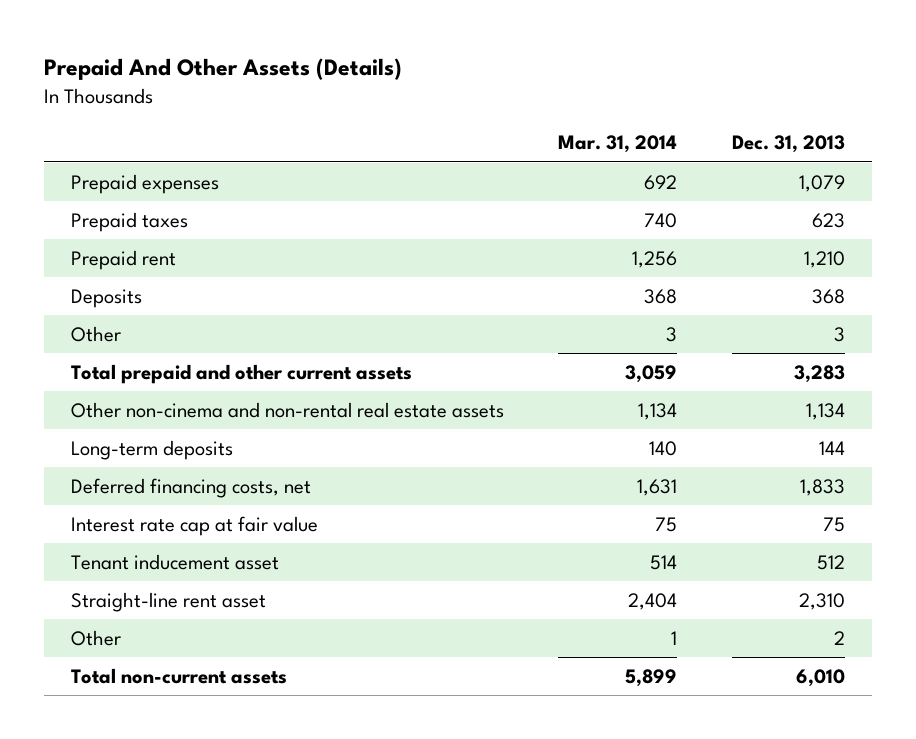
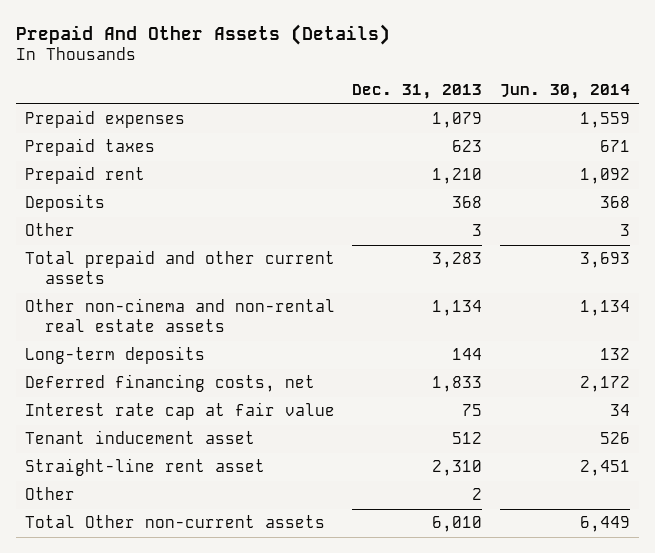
[558,135,678,154] Mar. 31, 2014 -> none
none -> [500,83,631,99] Jun. 30, 2014
[70,667,287,684] Total non-current assets -> [24,515,325,529] Total Other non-current assets

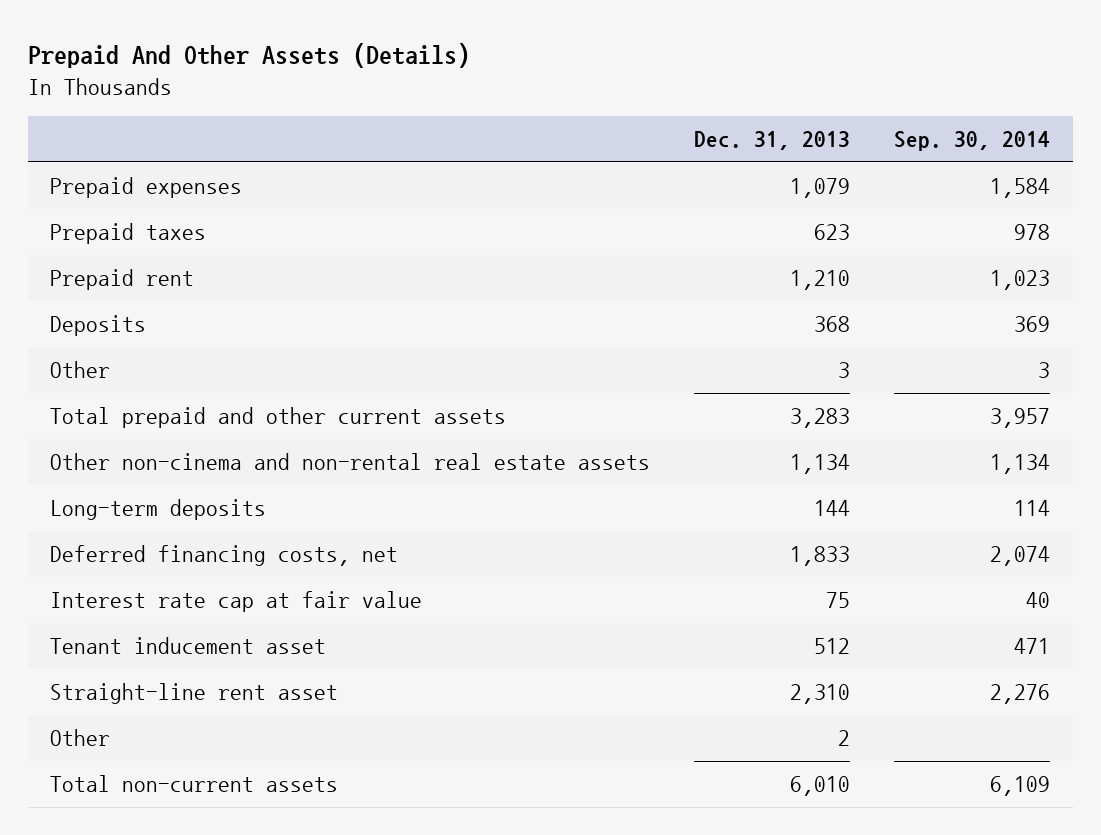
[500,83,631,99] Jun. 30, 2014 -> none
none -> [894,131,1051,152] Sep. 30, 2014
[24,515,325,529] Total Other non-current assets -> [50,775,339,793] Total non-current assets

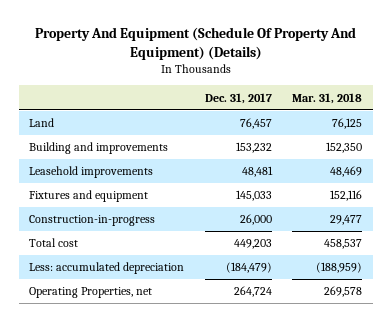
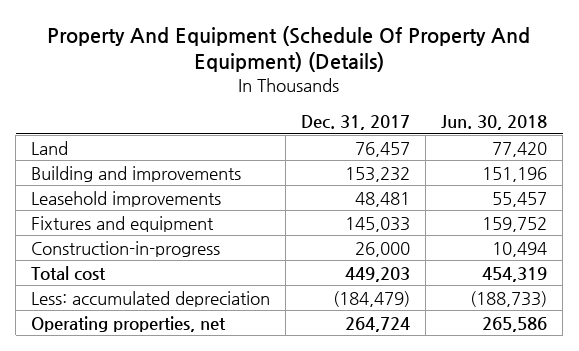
[292,92,363,104] Mar. 31, 2018 -> none
none -> [441,114,548,130] Jun. 30, 2018
[29,287,153,299] Operating Properties, net -> [31,315,227,332] Operating properties, net

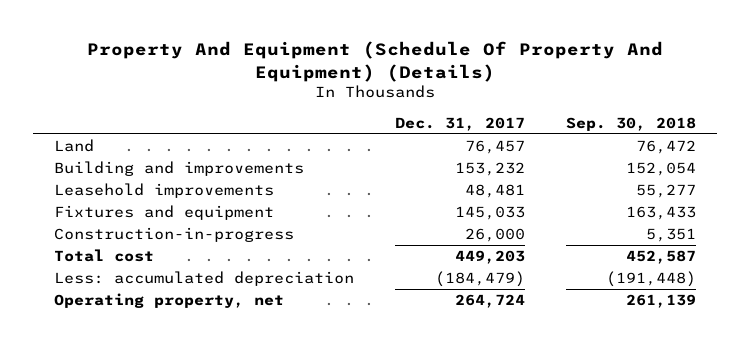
[441,114,548,130] Jun. 30, 2018 -> none
none -> [566,116,697,131] Sep. 30, 2018
[31,315,227,332] Operating properties, net -> [53,293,284,309] Operating property, net

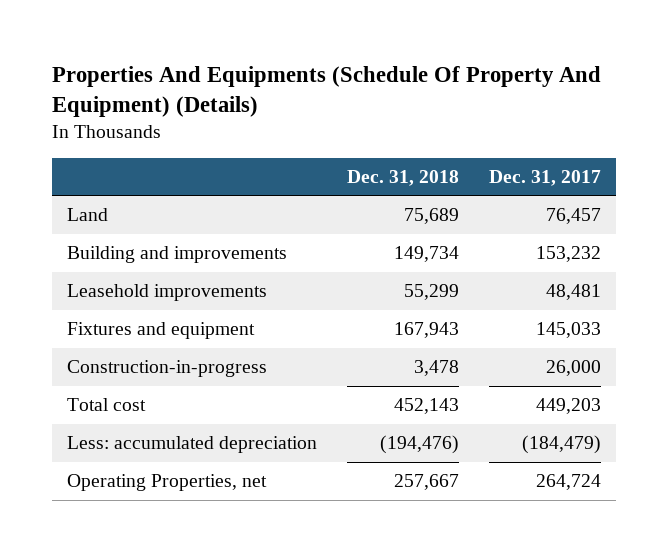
[86,41,663,82] Property And Equipment (Schedule Of Property And Equipment) (Details) -> [51,65,601,118] Properties And Equipments (Schedule Of Property And Equipment) (Details)
[566,116,697,131] Sep. 30, 2018 -> none
none -> [346,169,459,186] Dec. 31, 2018
[53,293,284,309] Operating property, net -> [66,474,267,492] Operating Properties, net

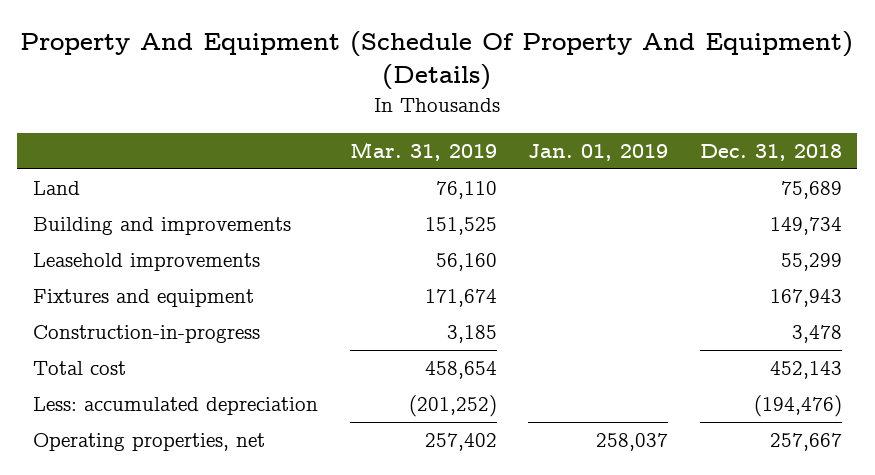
[51,65,601,118] Properties And Equipments (Schedule Of Property And Equipment) (Details) -> [20,31,854,91] Property And Equipment (Schedule Of Property And Equipment) (Details)
[488,169,601,186] Dec. 31, 2017 -> none
none -> [349,142,497,162] Mar. 31, 2019
none -> [528,144,669,162] Jan. 01, 2019
[66,474,267,492] Operating Properties, net -> [33,433,266,452] Operating properties, net

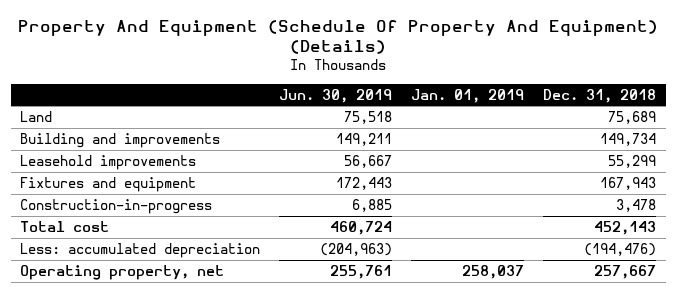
[349,142,497,162] Mar. 31, 2019 -> none
none -> [279,88,393,103] Jun. 30, 2019
[33,433,266,452] Operating properties, net -> [20,264,225,280] Operating property, net

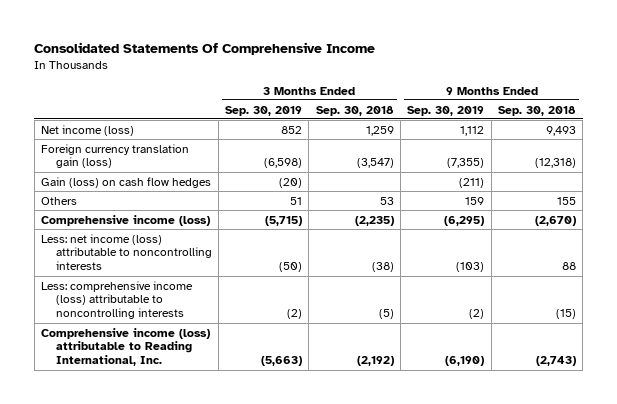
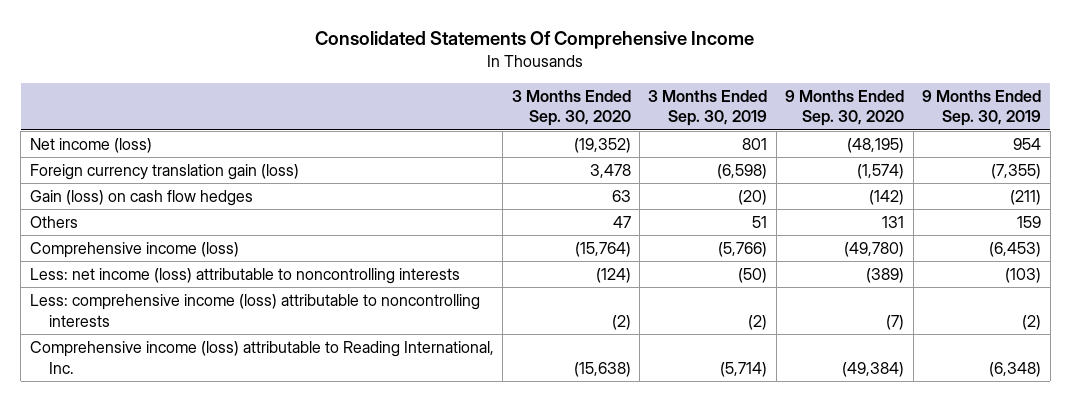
[315,105,394,116] Sep. 30, 2018 -> none
[497,105,576,116] Sep. 30, 2018 -> none
none -> [511,89,631,127] 3 Months Ended Sep. 30, 2020
none -> [785,89,905,127] 9 Months Ended Sep. 30, 2020
[281,125,303,134] 852 -> [742,137,768,150] 801
[460,125,485,136] 1,112 -> [1013,137,1042,150] 954
[265,215,303,226] (5,715) -> [718,241,768,257] (5,766)
[444,215,485,226] (6,295) -> [989,241,1042,257] (6,453)
[261,356,303,367] (5,663) -> [720,361,768,377] (5,714)
[445,356,485,367] (6,190) -> [989,361,1042,377] (6,348)

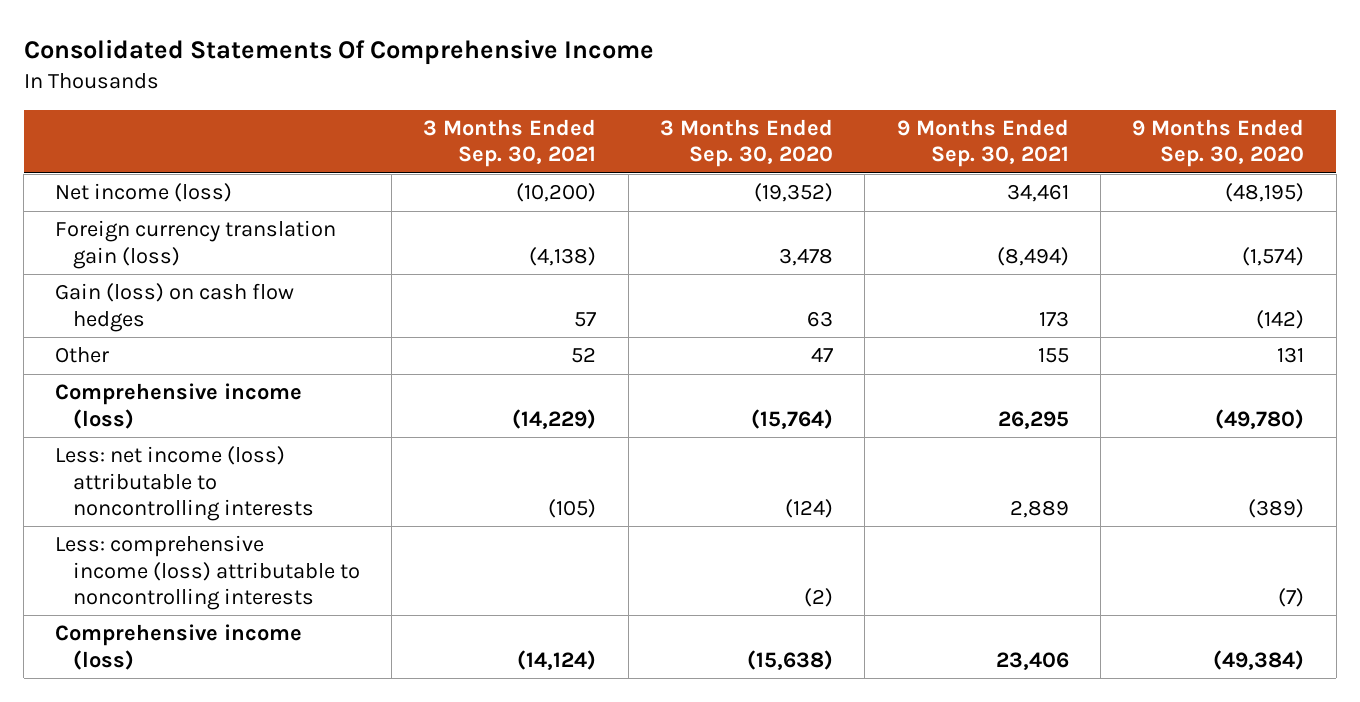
[648,89,768,127] 3 Months Ended Sep. 30, 2019 -> none
[922,89,1042,127] 9 Months Ended Sep. 30, 2019 -> none
none -> [423,118,597,168] 3 Months Ended Sep. 30, 2021
none -> [896,118,1069,168] 9 Months Ended Sep. 30, 2021
[29,215,78,228] Others -> [55,347,110,364] Other
[29,340,494,374] Comprehensive income (loss) attributable to Reading International, Inc. -> [55,624,303,670] Comprehensive income (loss)

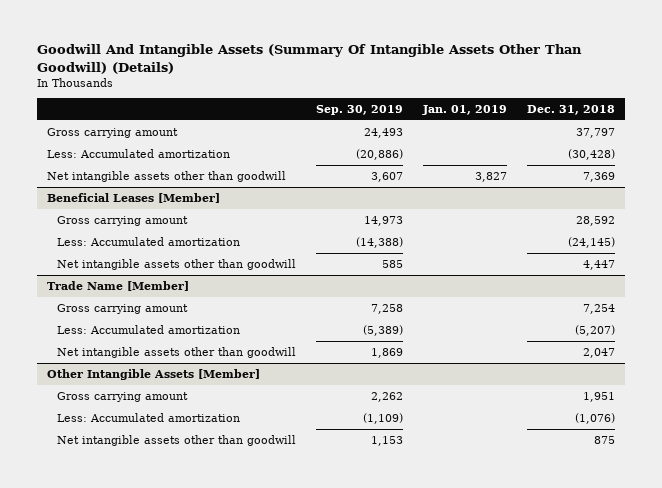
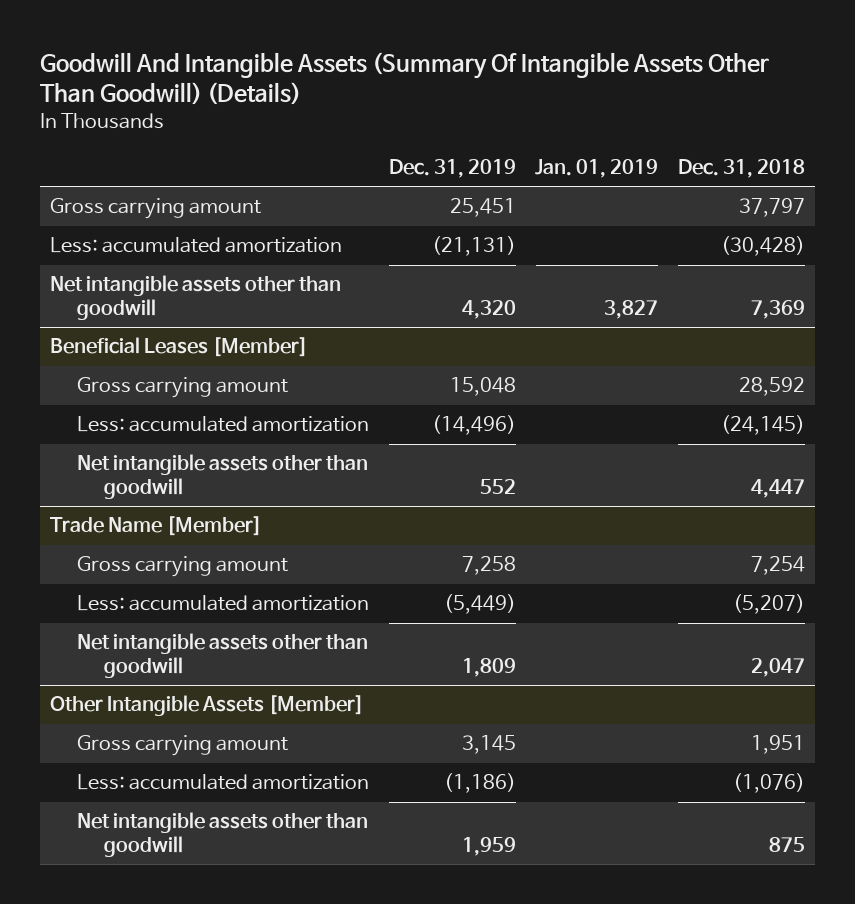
[316,105,404,116] Sep. 30, 2019 -> none
none -> [388,158,516,178] Dec. 31, 2019
[46,148,230,158] Less: Accumulated amortization -> [50,237,343,254] Less: accumulated amortization
[57,236,241,246] Less: Accumulated amortization -> [76,416,369,433] Less: accumulated amortization
[57,324,241,334] Less: Accumulated amortization -> [76,595,369,612] Less: accumulated amortization
[57,412,241,422] Less: Accumulated amortization -> [76,774,369,791] Less: accumulated amortization

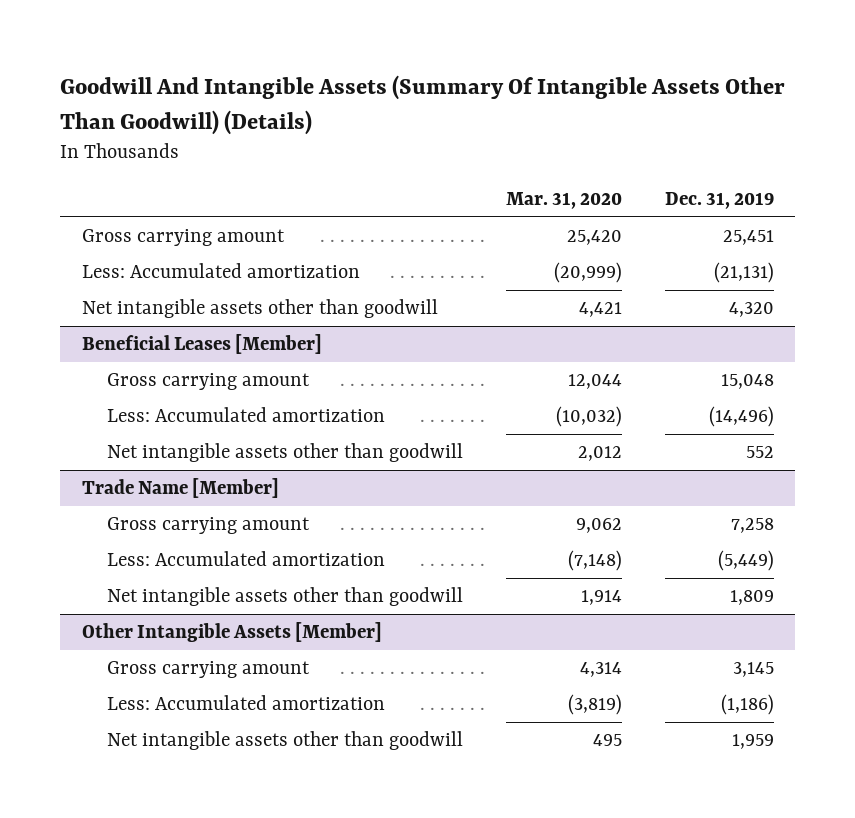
[535,158,659,178] Jan. 01, 2019 -> none
[678,158,806,178] Dec. 31, 2018 -> none
none -> [506,191,623,209] Mar. 31, 2020
[50,237,343,254] Less: accumulated amortization -> [81,263,360,279] Less: Accumulated amortization
[76,416,369,433] Less: accumulated amortization -> [107,407,386,423] Less: Accumulated amortization
[76,595,369,612] Less: accumulated amortization -> [107,551,386,567] Less: Accumulated amortization
[76,774,369,791] Less: accumulated amortization -> [107,695,386,711] Less: Accumulated amortization

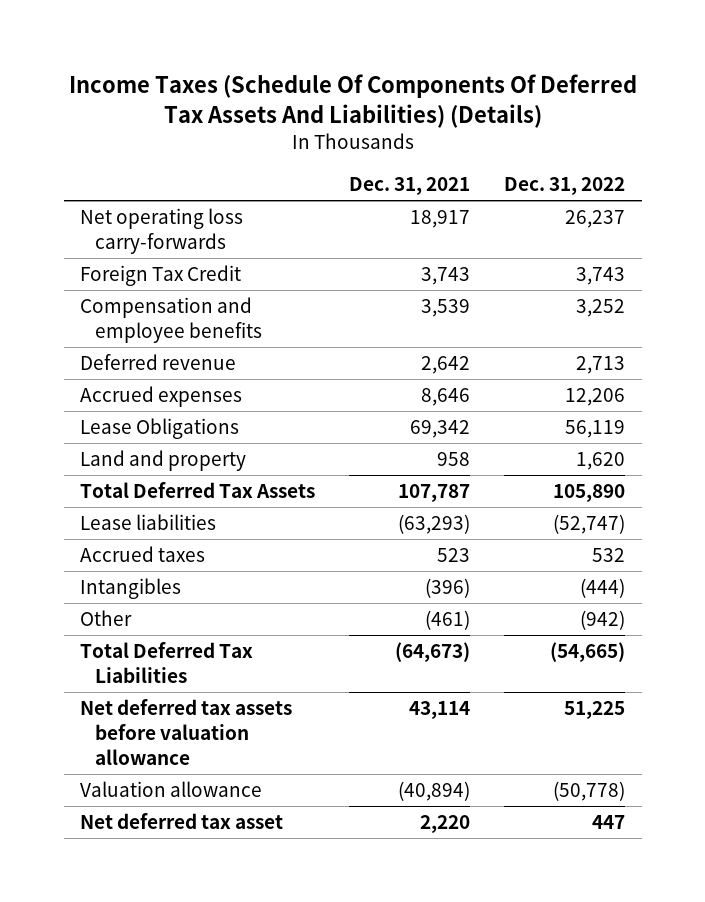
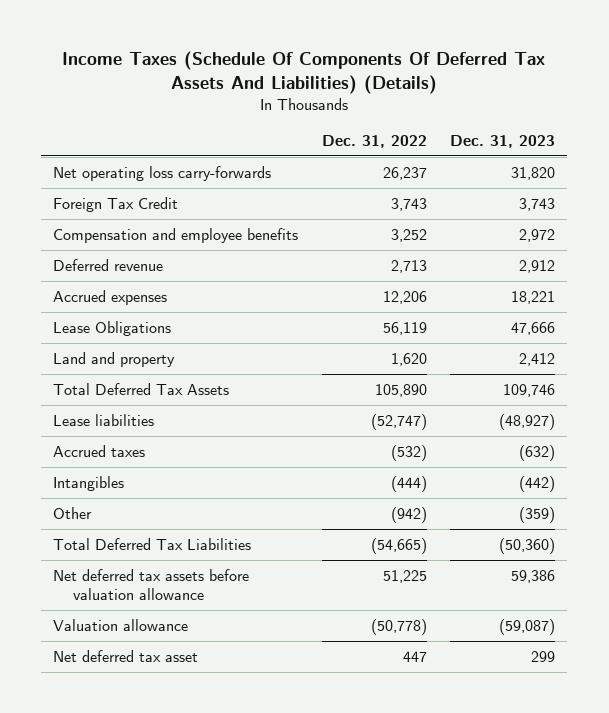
[349,176,471,195] Dec. 31, 2021 -> none
none -> [450,134,556,148] Dec. 31, 2023
[591,548,625,563] 532 -> [390,444,427,461] (532)

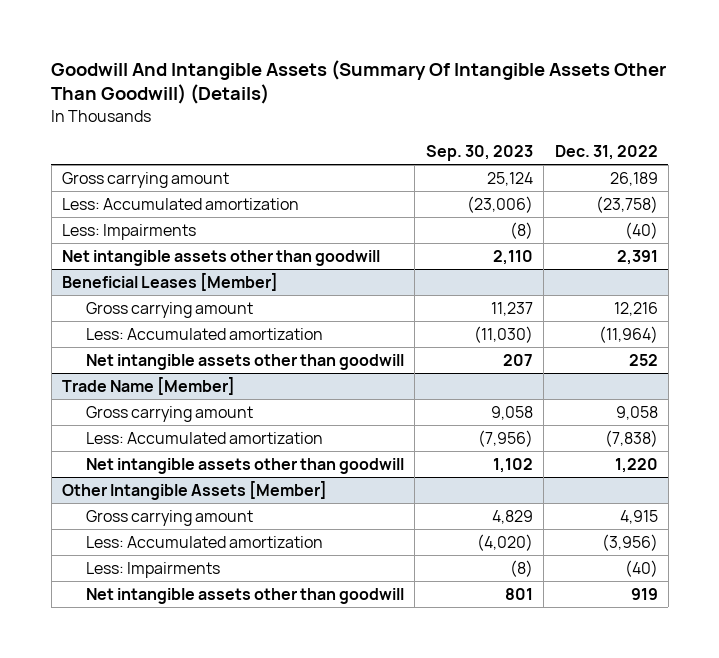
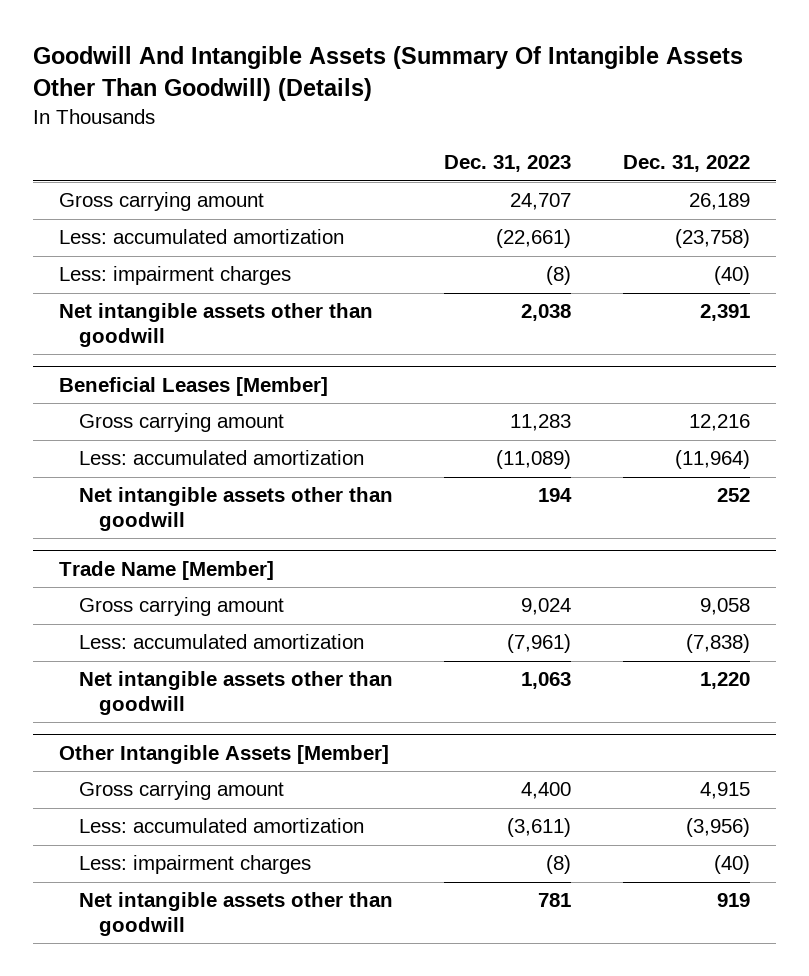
[425,144,533,161] Sep. 30, 2023 -> none
none -> [444,155,572,173] Dec. 31, 2023
[61,197,299,210] Less: Accumulated amortization -> [58,229,344,245] Less: accumulated amortization
[61,223,196,240] Less: Impairments -> [58,266,291,286] Less: impairment charges
[85,327,323,340] Less: Accumulated amortization -> [78,450,364,466] Less: accumulated amortization
[85,431,323,444] Less: Accumulated amortization -> [78,634,364,650] Less: accumulated amortization
[85,535,323,548] Less: Accumulated amortization -> [78,818,364,834] Less: accumulated amortization
[85,561,220,578] Less: Impairments -> [78,855,311,875] Less: impairment charges

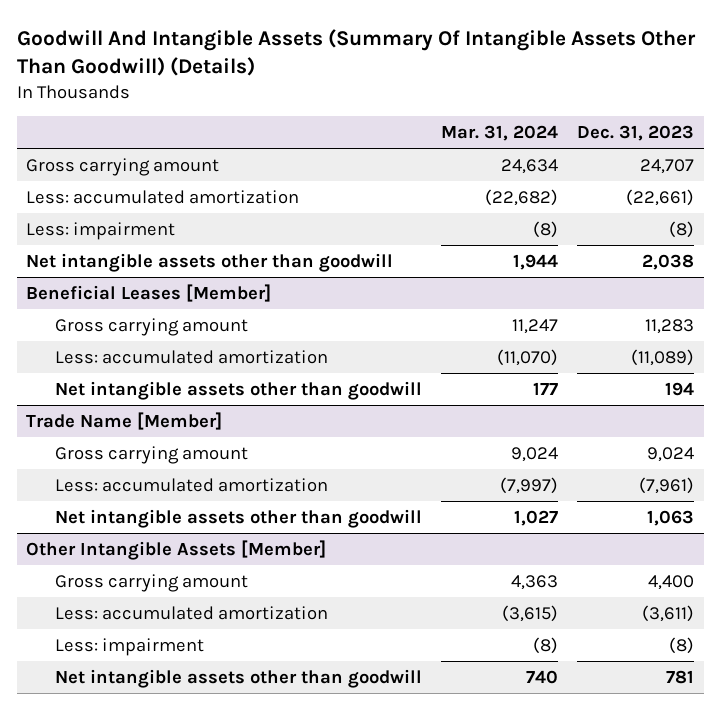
[623,155,751,173] Dec. 31, 2022 -> none
none -> [440,125,558,142] Mar. 31, 2024
[58,266,291,286] Less: impairment charges -> [26,221,176,240] Less: impairment
[78,855,311,875] Less: impairment charges -> [54,637,204,656] Less: impairment

